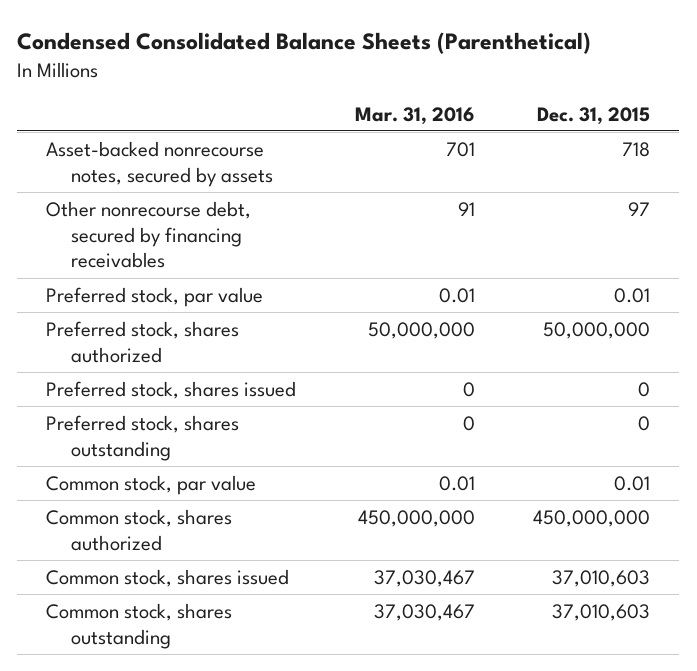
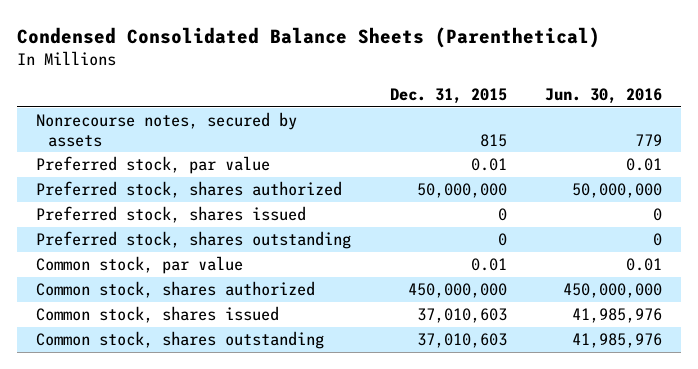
[354,106,475,125] Mar. 31, 2016 -> none
none -> [544,88,662,105] Jun. 30, 2016
[46,200,252,269] Other nonrecourse debt, secured by financing receivables -> none
[46,140,274,187] Asset-backed nonrecourse notes, secured by assets -> [36,112,298,147] Nonrecourse notes, secured by assets
[622,141,651,157] 718 -> [479,133,507,147] 815

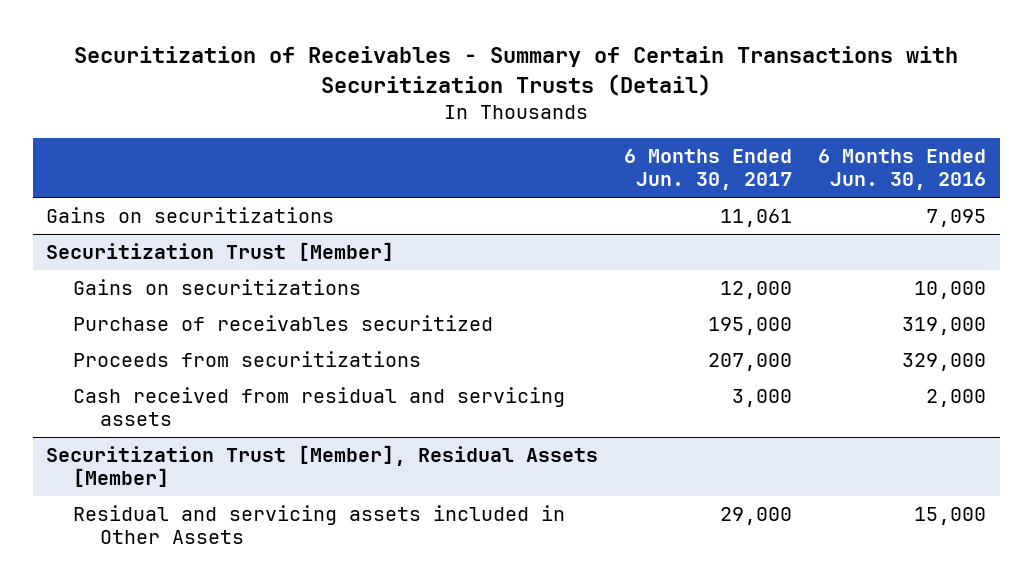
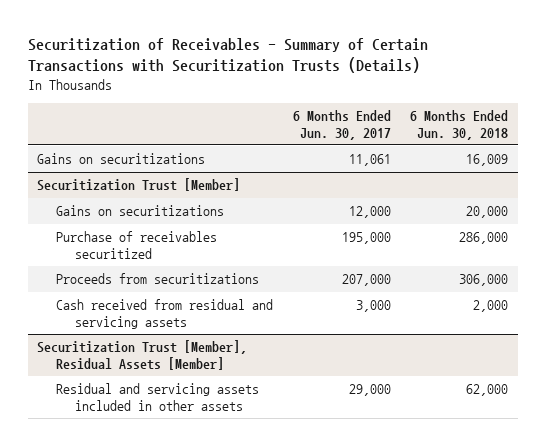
[74,45,959,96] Securitization of Receivables - Summary of Certain Transactions with Securitization Trusts (Detail) -> [27,38,428,74] Securitization of Receivables - Summary of Certain Transactions with Securitization Trusts (Details)
[818,149,987,191] 6 Months Ended Jun. 30, 2016 -> none
none -> [410,109,509,140] 6 Months Ended Jun. 30, 2018
[73,505,566,545] Residual and servicing assets included in Other Assets -> [56,383,260,411] Residual and servicing assets included in other assets

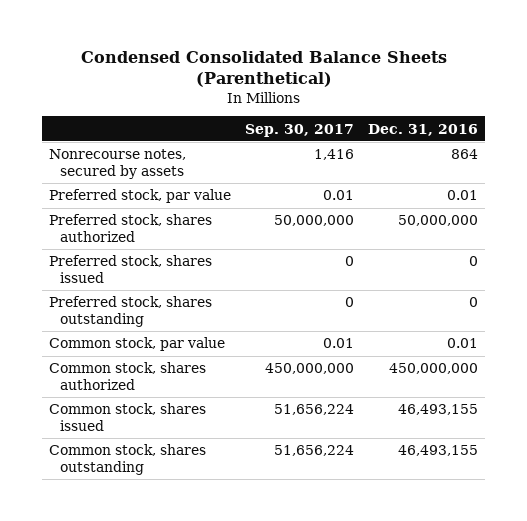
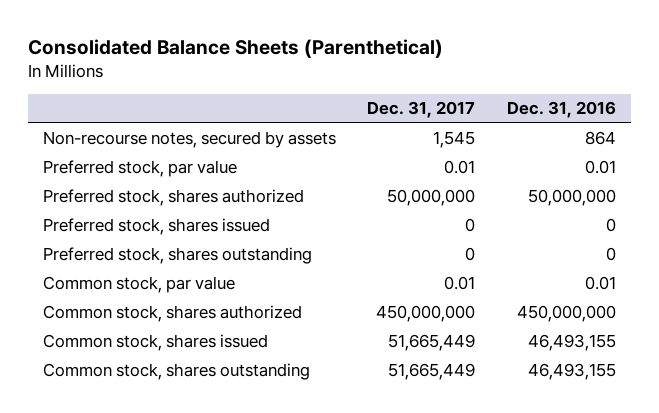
[80,50,447,88] Condensed Consolidated Balance Sheets (Parenthetical) -> [27,38,443,58] Consolidated Balance Sheets (Parenthetical)
[245,123,355,137] Sep. 30, 2017 -> none
none -> [367,101,476,119] Dec. 31, 2017
[48,149,186,179] Nonrecourse notes, secured by assets -> [43,131,337,149] Non-recourse notes, secured by assets

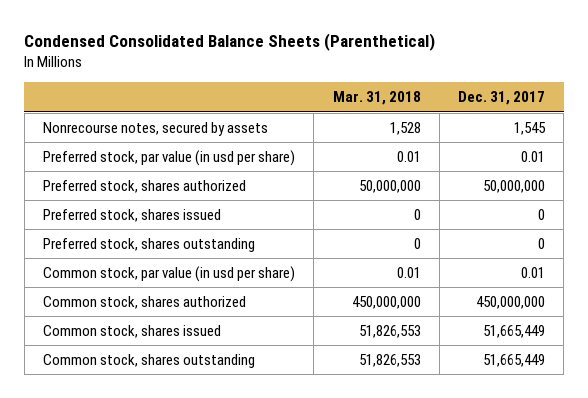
[27,38,443,58] Consolidated Balance Sheets (Parenthetical) -> [24,33,436,52] Condensed Consolidated Balance Sheets (Parenthetical)
[506,101,616,119] Dec. 31, 2016 -> none
none -> [332,91,421,106] Mar. 31, 2018
[43,131,337,149] Non-recourse notes, secured by assets -> [43,121,269,136] Nonrecourse notes, secured by assets
[43,160,238,178] Preferred stock, par value -> [43,149,296,166] Preferred stock, par value (in usd per share)
[43,276,236,294] Common stock, par value -> [43,265,296,282] Common stock, par value (in usd per share)

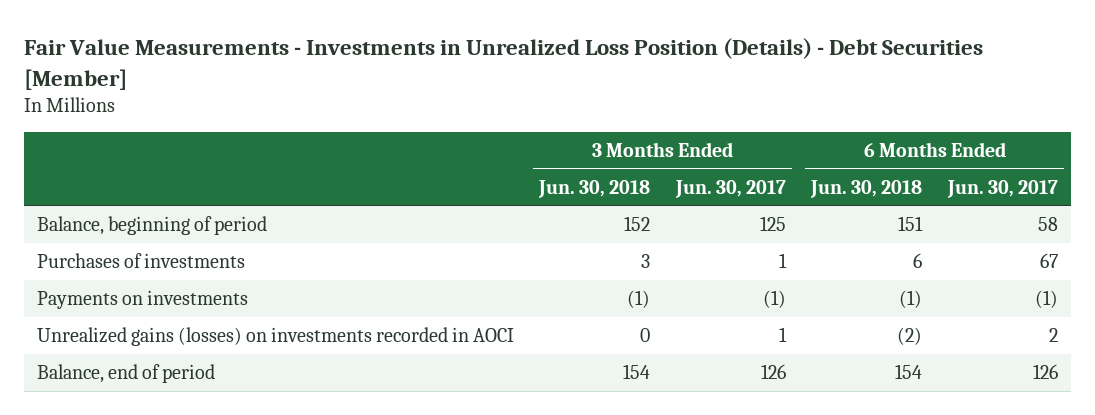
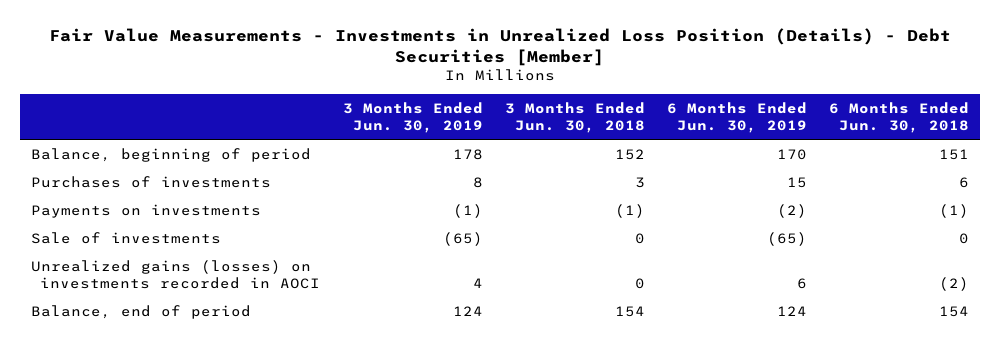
[674,179,786,198] Jun. 30, 2017 -> none
[946,179,1058,198] Jun. 30, 2017 -> none
none -> [342,101,483,133] 3 Months Ended Jun. 30, 2019
none -> [666,101,807,133] 6 Months Ended Jun. 30, 2019
none -> [30,231,221,244] Sale of investments

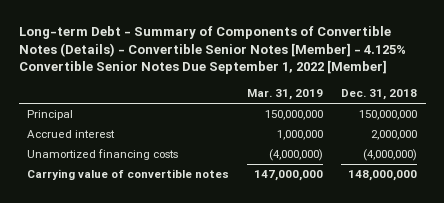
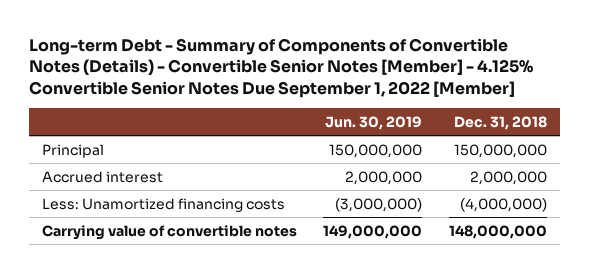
[247,88,324,100] Mar. 31, 2019 -> none
none -> [325,115,423,130] Jun. 30, 2019
[27,149,179,161] Unamortized financing costs -> [42,197,286,212] Less: Unamortized financing costs

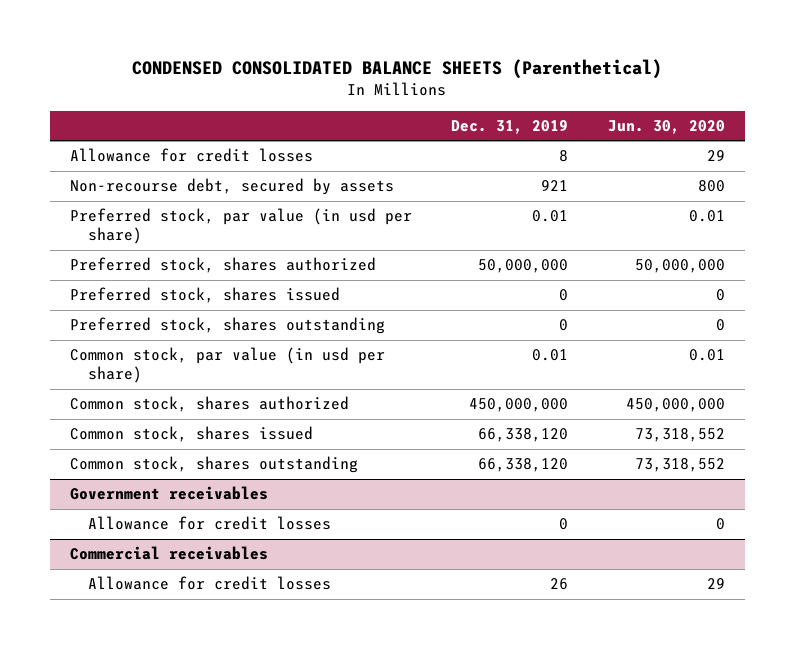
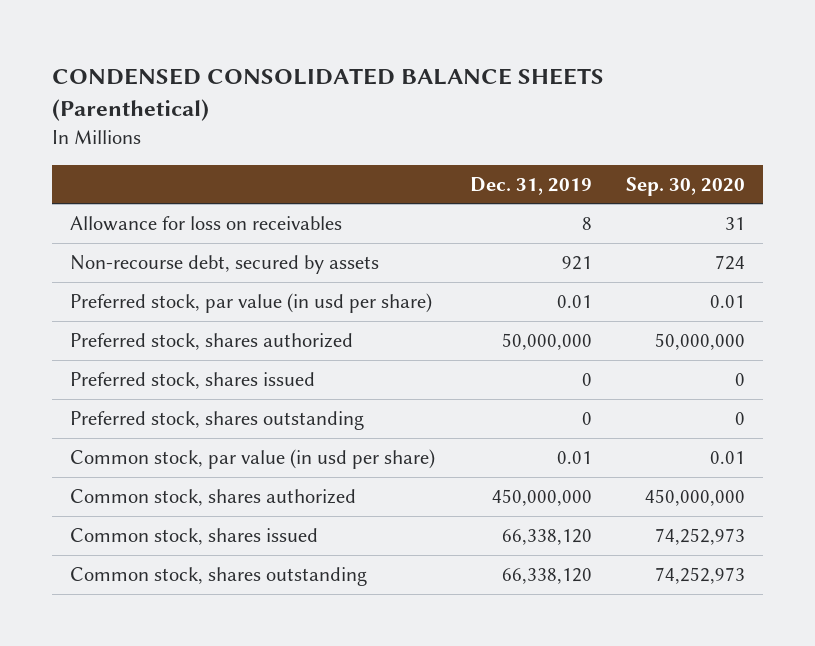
[608,119,726,134] Jun. 30, 2020 -> none
none -> [626,176,746,196] Sep. 30, 2020
[69,148,313,163] Allowance for credit losses -> [69,215,342,231] Allowance for loss on receivables
[69,486,268,501] Government receivables -> none
[88,516,332,531] Allowance for credit losses -> none
[69,546,268,561] Commercial receivables -> none
[88,576,332,591] Allowance for credit losses -> none

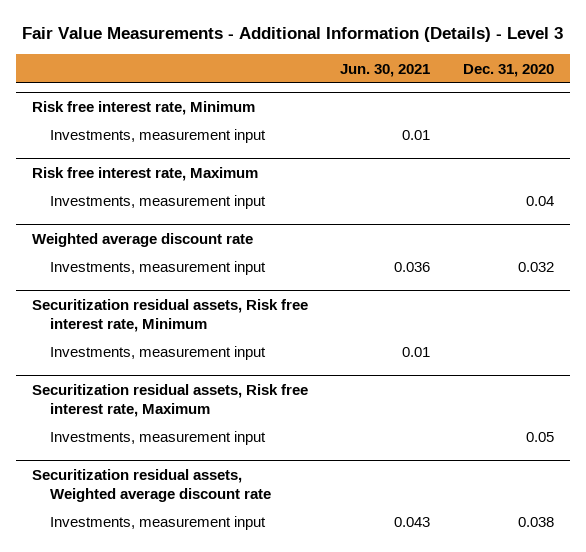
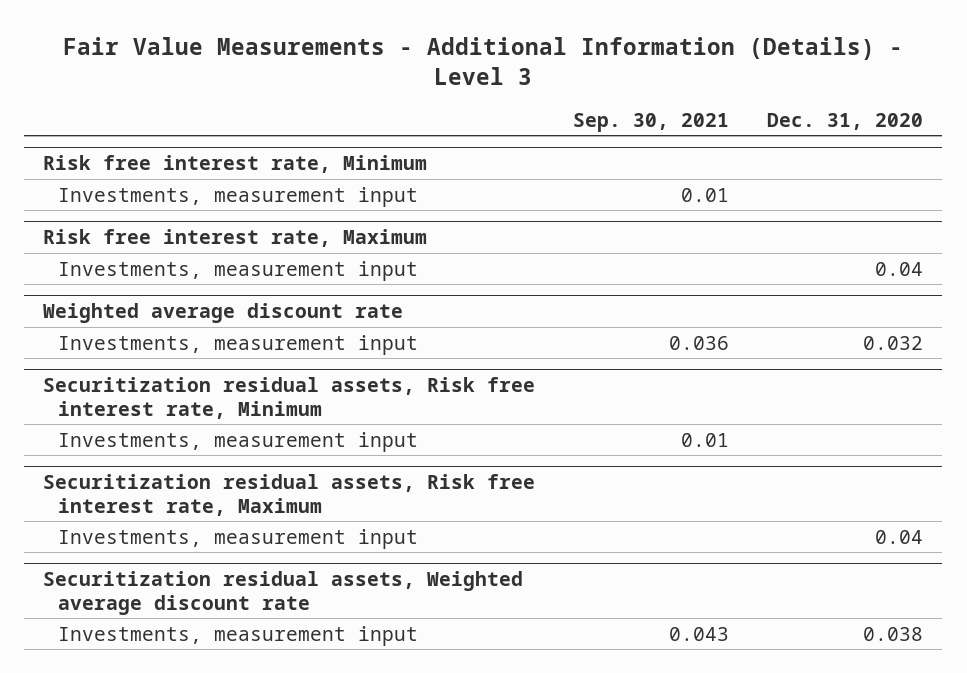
[340,63,431,77] Jun. 30, 2021 -> none
none -> [573,112,730,132] Sep. 30, 2021
[525,432,554,443] 0.05 -> [875,529,924,544] 0.04

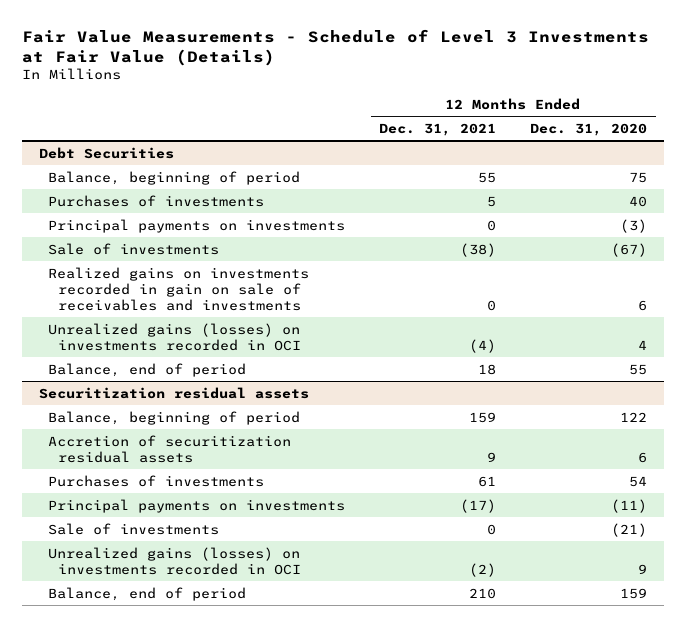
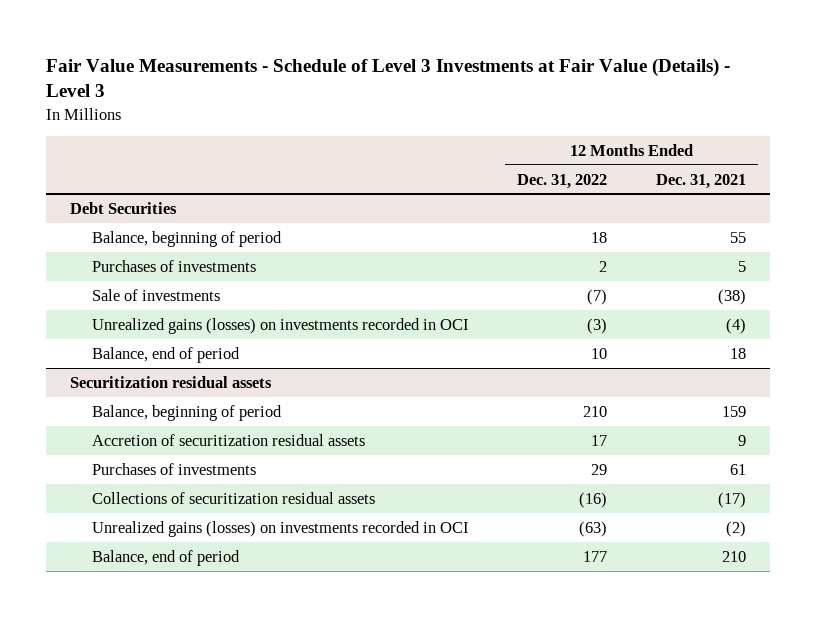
[21,28,649,66] Fair Value Measurements - Schedule of Level 3 Investments at Fair Value (Details) -> [46,57,731,98] Fair Value Measurements - Schedule of Level 3 Investments at Fair Value (Details) - Level 3
[530,122,648,136] Dec. 31, 2020 -> none
none -> [517,173,608,189] Dec. 31, 2022
[48,218,346,233] Principal payments on investments -> none
[48,266,310,311] Realized gains on investments recorded in gain on sale of receivables and investments -> none
[48,522,220,535] Sale of investments -> none
[48,498,346,513] Principal payments on investments -> [91,491,375,504] Collections of securitization residual assets

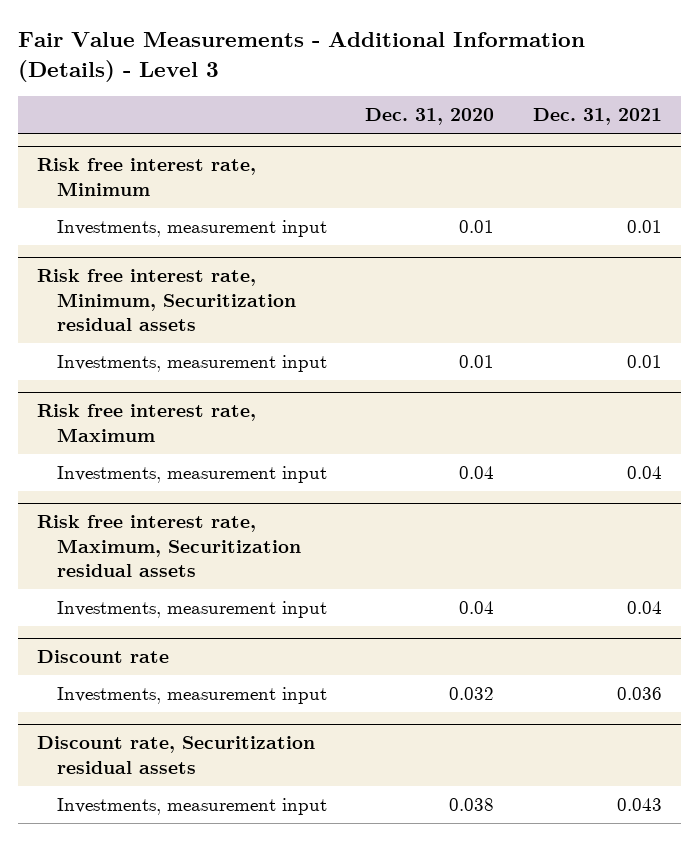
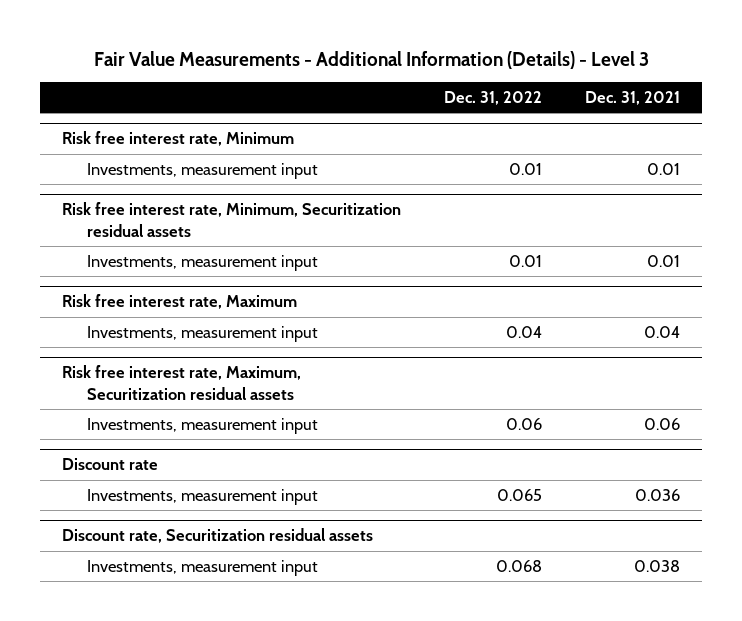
[365,108,495,126] Dec. 31, 2020 -> none
none -> [443,90,542,105] Dec. 31, 2022
[626,601,662,615] 0.04 -> [644,417,681,430] 0.06
[616,798,662,812] 0.043 -> [634,559,681,572] 0.038

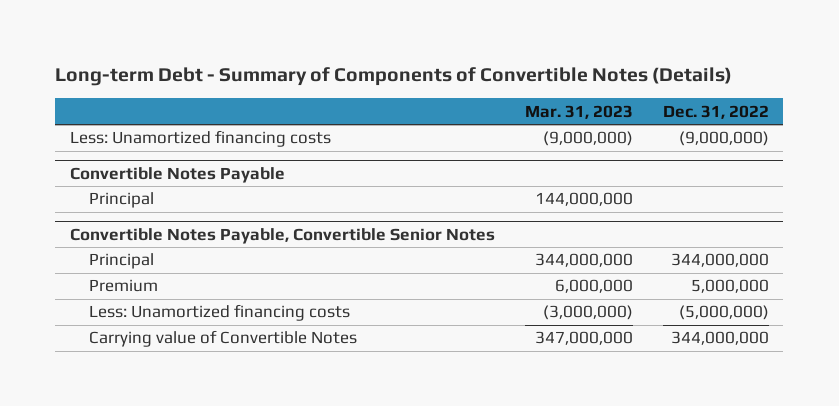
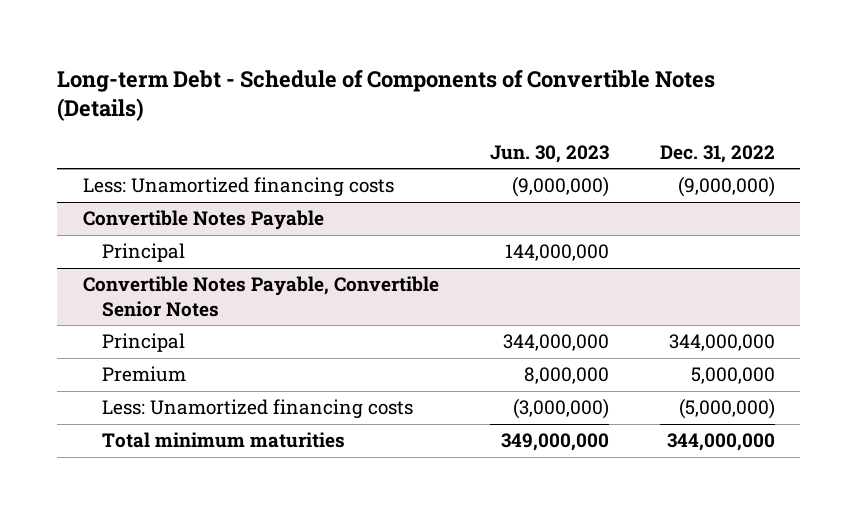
[55,67,733,87] Long-term Debt - Summary of Components of Convertible Notes (Details) -> [57,69,716,122] Long-term Debt - Schedule of Components of Convertible Notes (Details)
[524,104,633,119] Mar. 31, 2023 -> none
none -> [489,144,609,163] Jun. 30, 2023
[88,330,357,348] Carrying value of Convertible Notes -> [101,432,345,449] Total minimum maturities

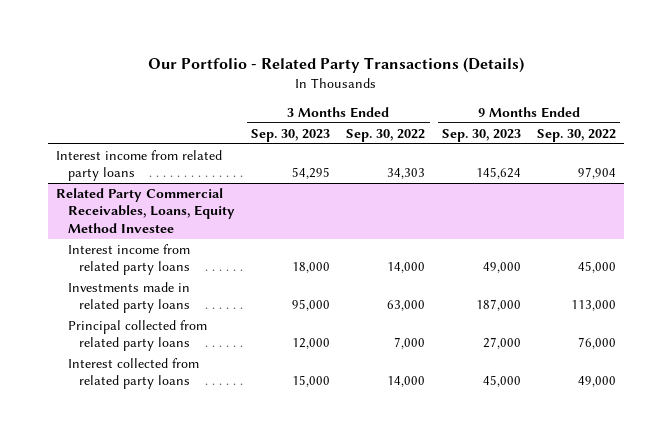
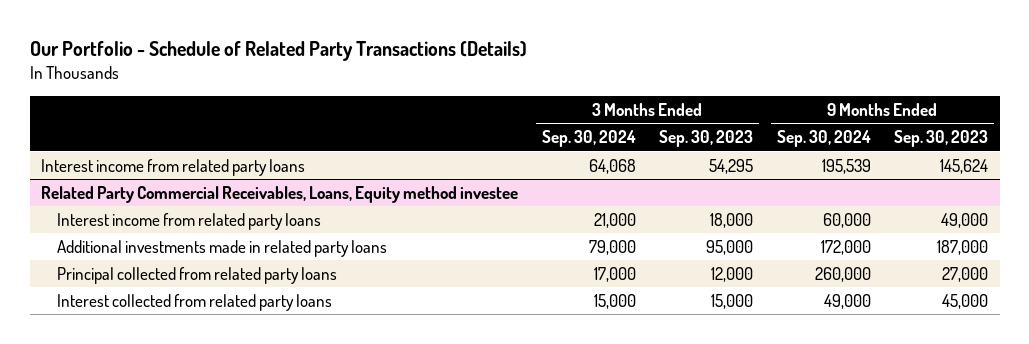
[148,57,525,74] Our Portfolio - Related Party Transactions (Details) -> [29,41,527,62] Our Portfolio - Schedule of Related Party Transactions (Details)
[346,128,426,142] Sep. 30, 2022 -> none
[537,128,617,142] Sep. 30, 2022 -> none
none -> [541,130,636,148] Sep. 30, 2024
none -> [776,130,871,148] Sep. 30, 2024
[55,187,235,233] Related Party Commercial Receivables, Loans, Equity Method Investee -> [41,185,519,203] Related Party Commercial Receivables, Loans, Equity method investee
[67,281,191,314] Investments made in related party loans -> [56,239,387,257] Additional investments made in related party loans

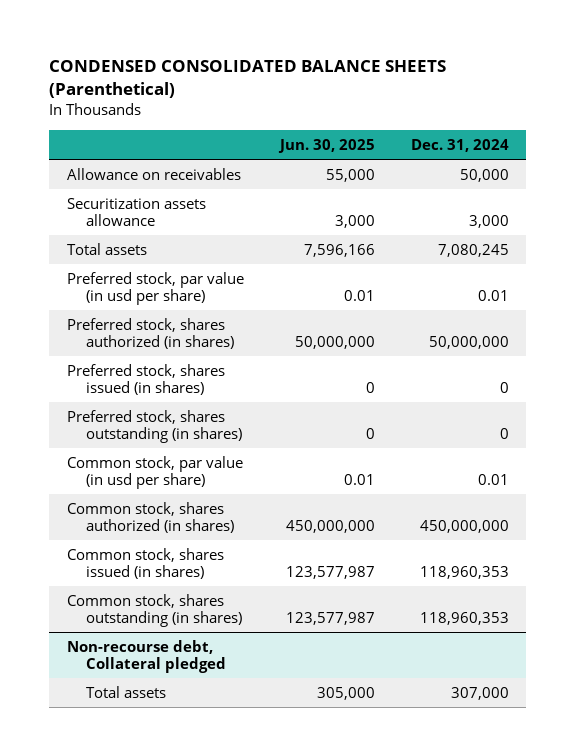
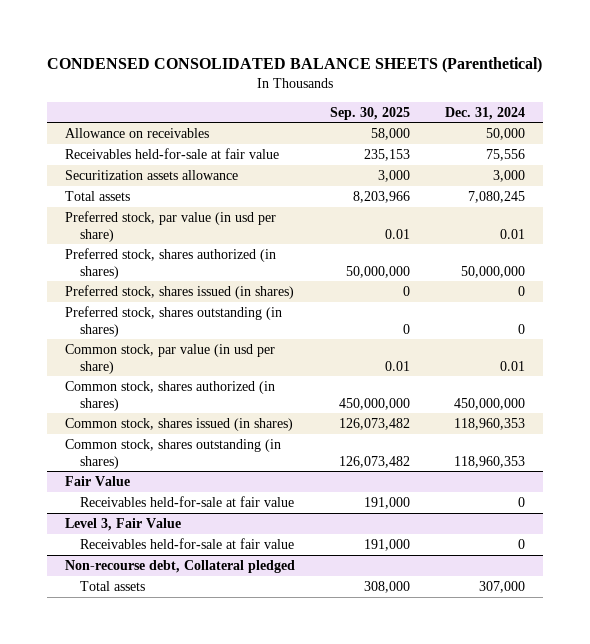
[277,139,375,154] Jun. 30, 2025 -> none
none -> [330,106,411,120] Sep. 30, 2025
none -> [64,147,279,159] Receivables held-for-sale at fair value
none -> [64,475,130,486] Fair Value
none -> [80,495,295,507] Receivables held-for-sale at fair value
none -> [64,517,181,531] Level 3, Fair Value
none -> [80,537,295,549] Receivables held-for-sale at fair value

